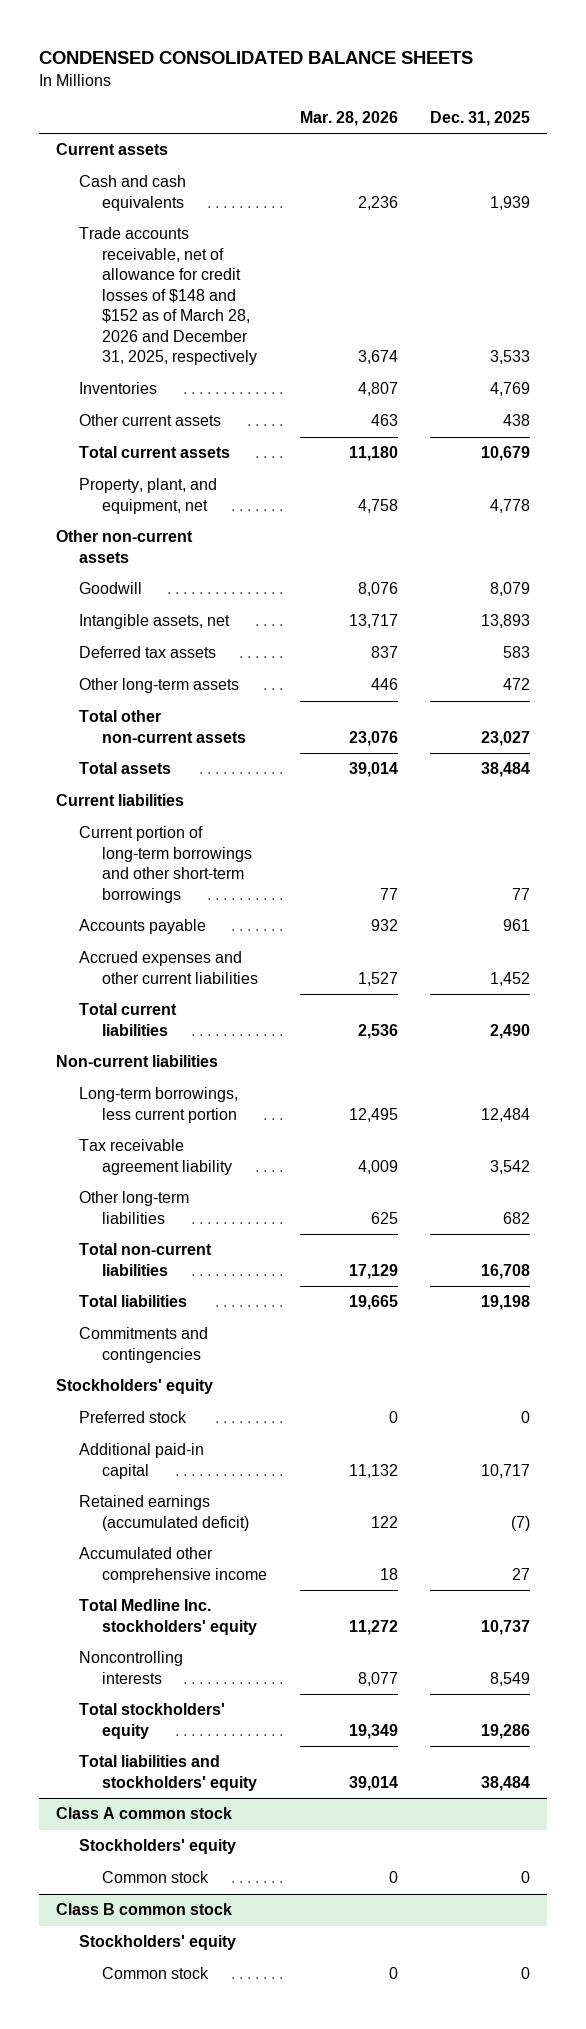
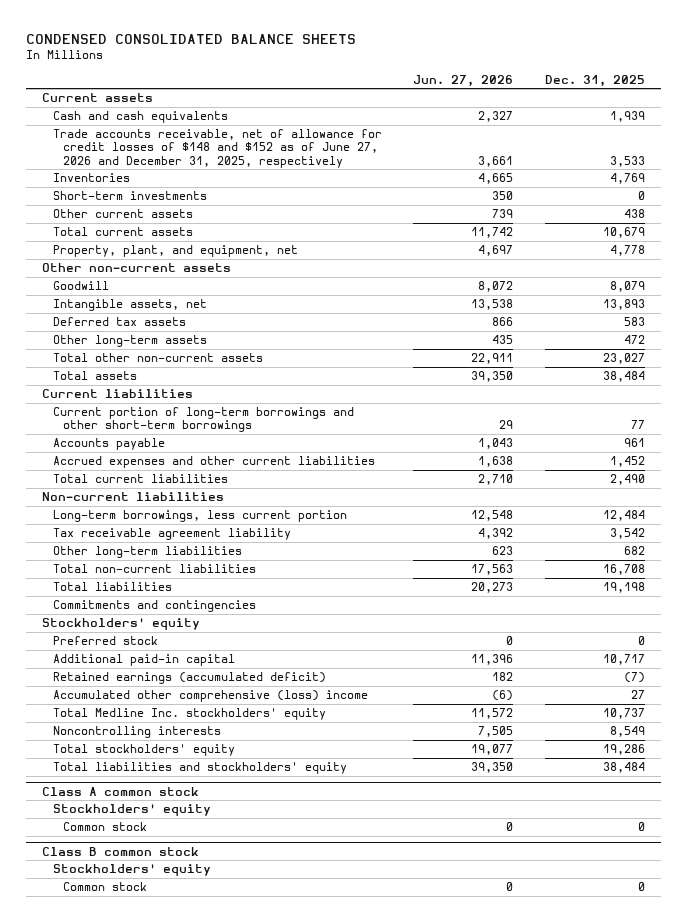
[299,110,398,126] Mar. 28, 2026 -> none
none -> [413,74,514,87] Jun. 27, 2026
[78,227,257,366] Trade accounts receivable, net of allowance for credit losses of $148 and $152 as of March 28, 2026 and December 31, 2025, respectively -> [52,129,382,168] Trade accounts receivable, net of allowance for credit losses of $148 and $152 as of June 27, 2026 and December 31, 2025, respectively
none -> [52,191,207,201] Short-term investments
[78,1547,267,1583] Accumulated other comprehensive income -> [52,690,368,703] Accumulated other comprehensive (loss) income

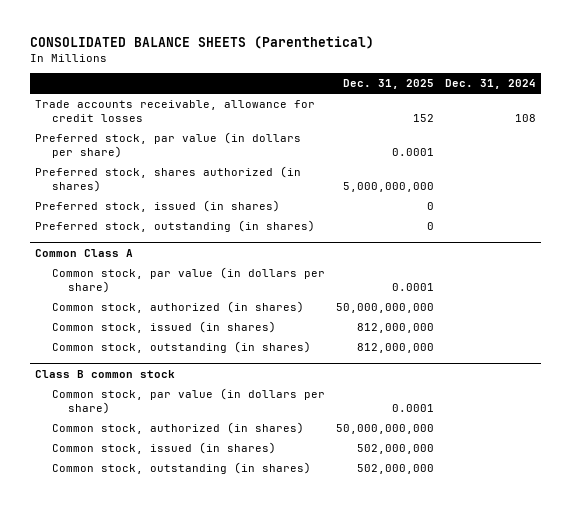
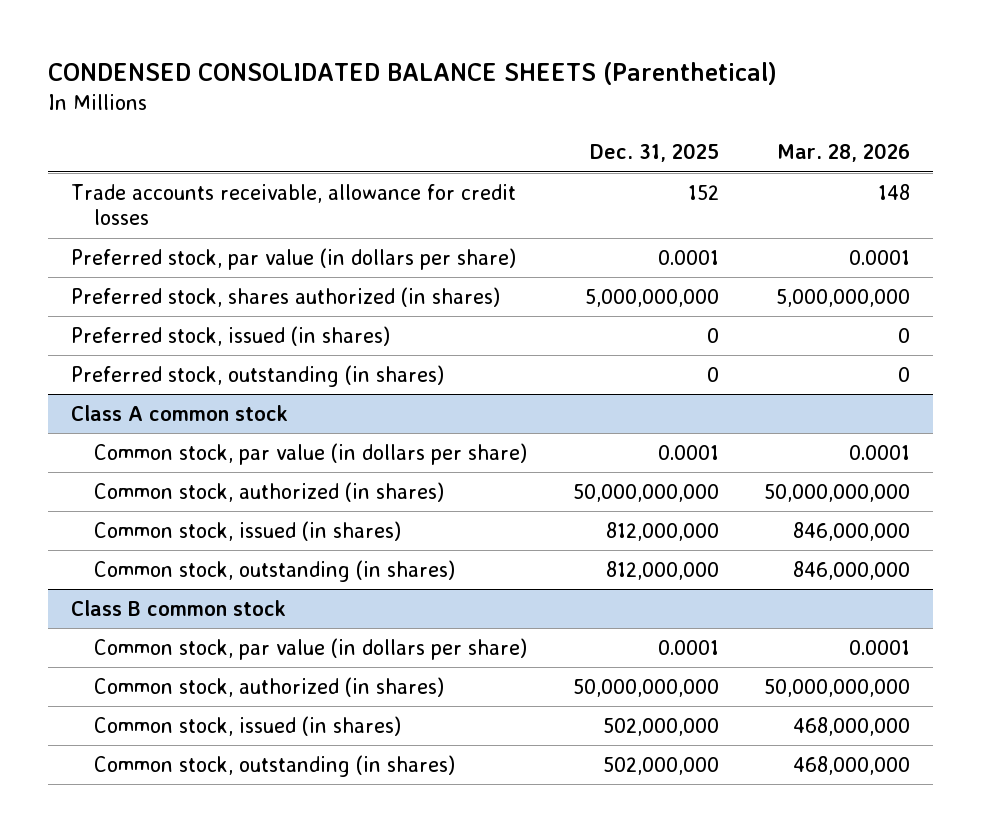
[29,36,374,50] CONSOLIDATED BALANCE SHEETS (Parenthetical) -> [47,62,777,86] CONDENSED CONSOLIDATED BALANCE SHEETS (Parenthetical)
[444,79,536,90] Dec. 31, 2024 -> none
none -> [777,143,911,163] Mar. 28, 2026
[35,249,134,258] Common Class A -> [70,405,288,422] Class A common stock

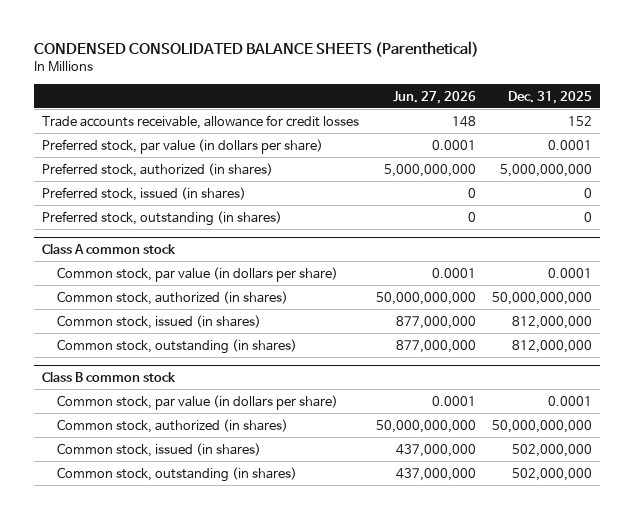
[777,143,911,163] Mar. 28, 2026 -> none
none -> [392,90,476,104] Jun. 27, 2026
[70,287,500,308] Preferred stock, shares authorized (in shares) -> [42,162,274,177] Preferred stock, authorized (in shares)

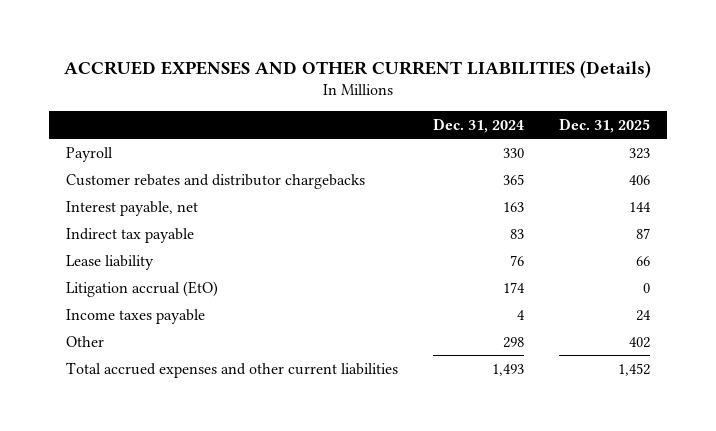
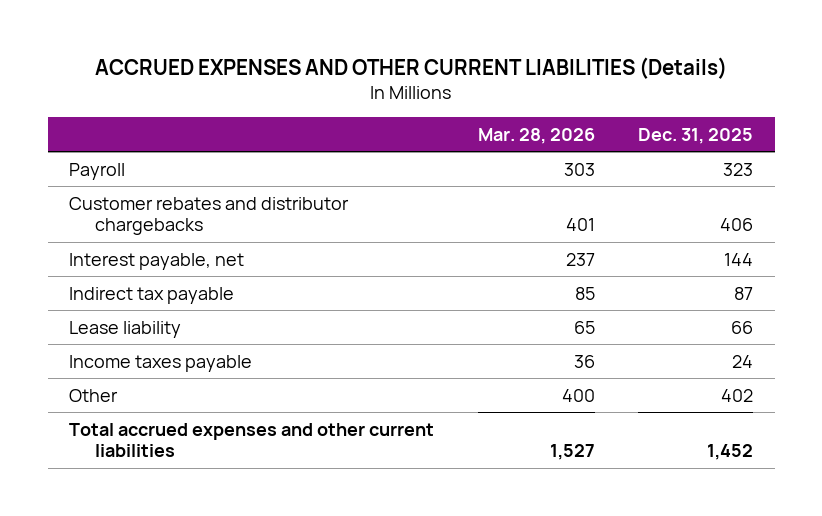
[433,118,525,134] Dec. 31, 2024 -> none
none -> [477,127,595,144] Mar. 28, 2026
[66,280,219,297] Litigation accrual (EtO) -> none

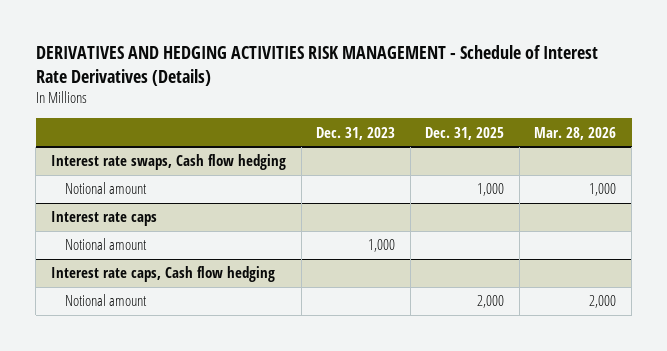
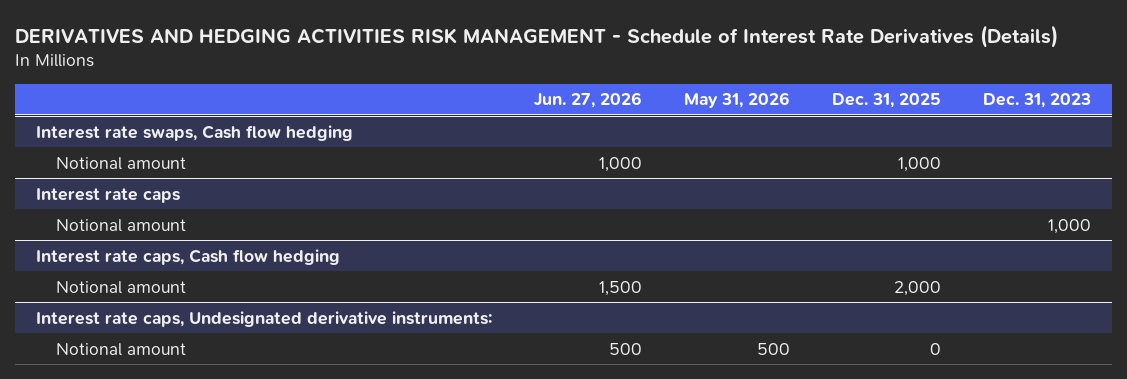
[534,126,617,140] Mar. 28, 2026 -> none
none -> [534,92,643,109] Jun. 27, 2026
none -> [684,92,791,109] May 31, 2026
none -> [36,310,493,327] Interest rate caps, Undesignated derivative instruments:
none -> [56,342,187,356] Notional amount

